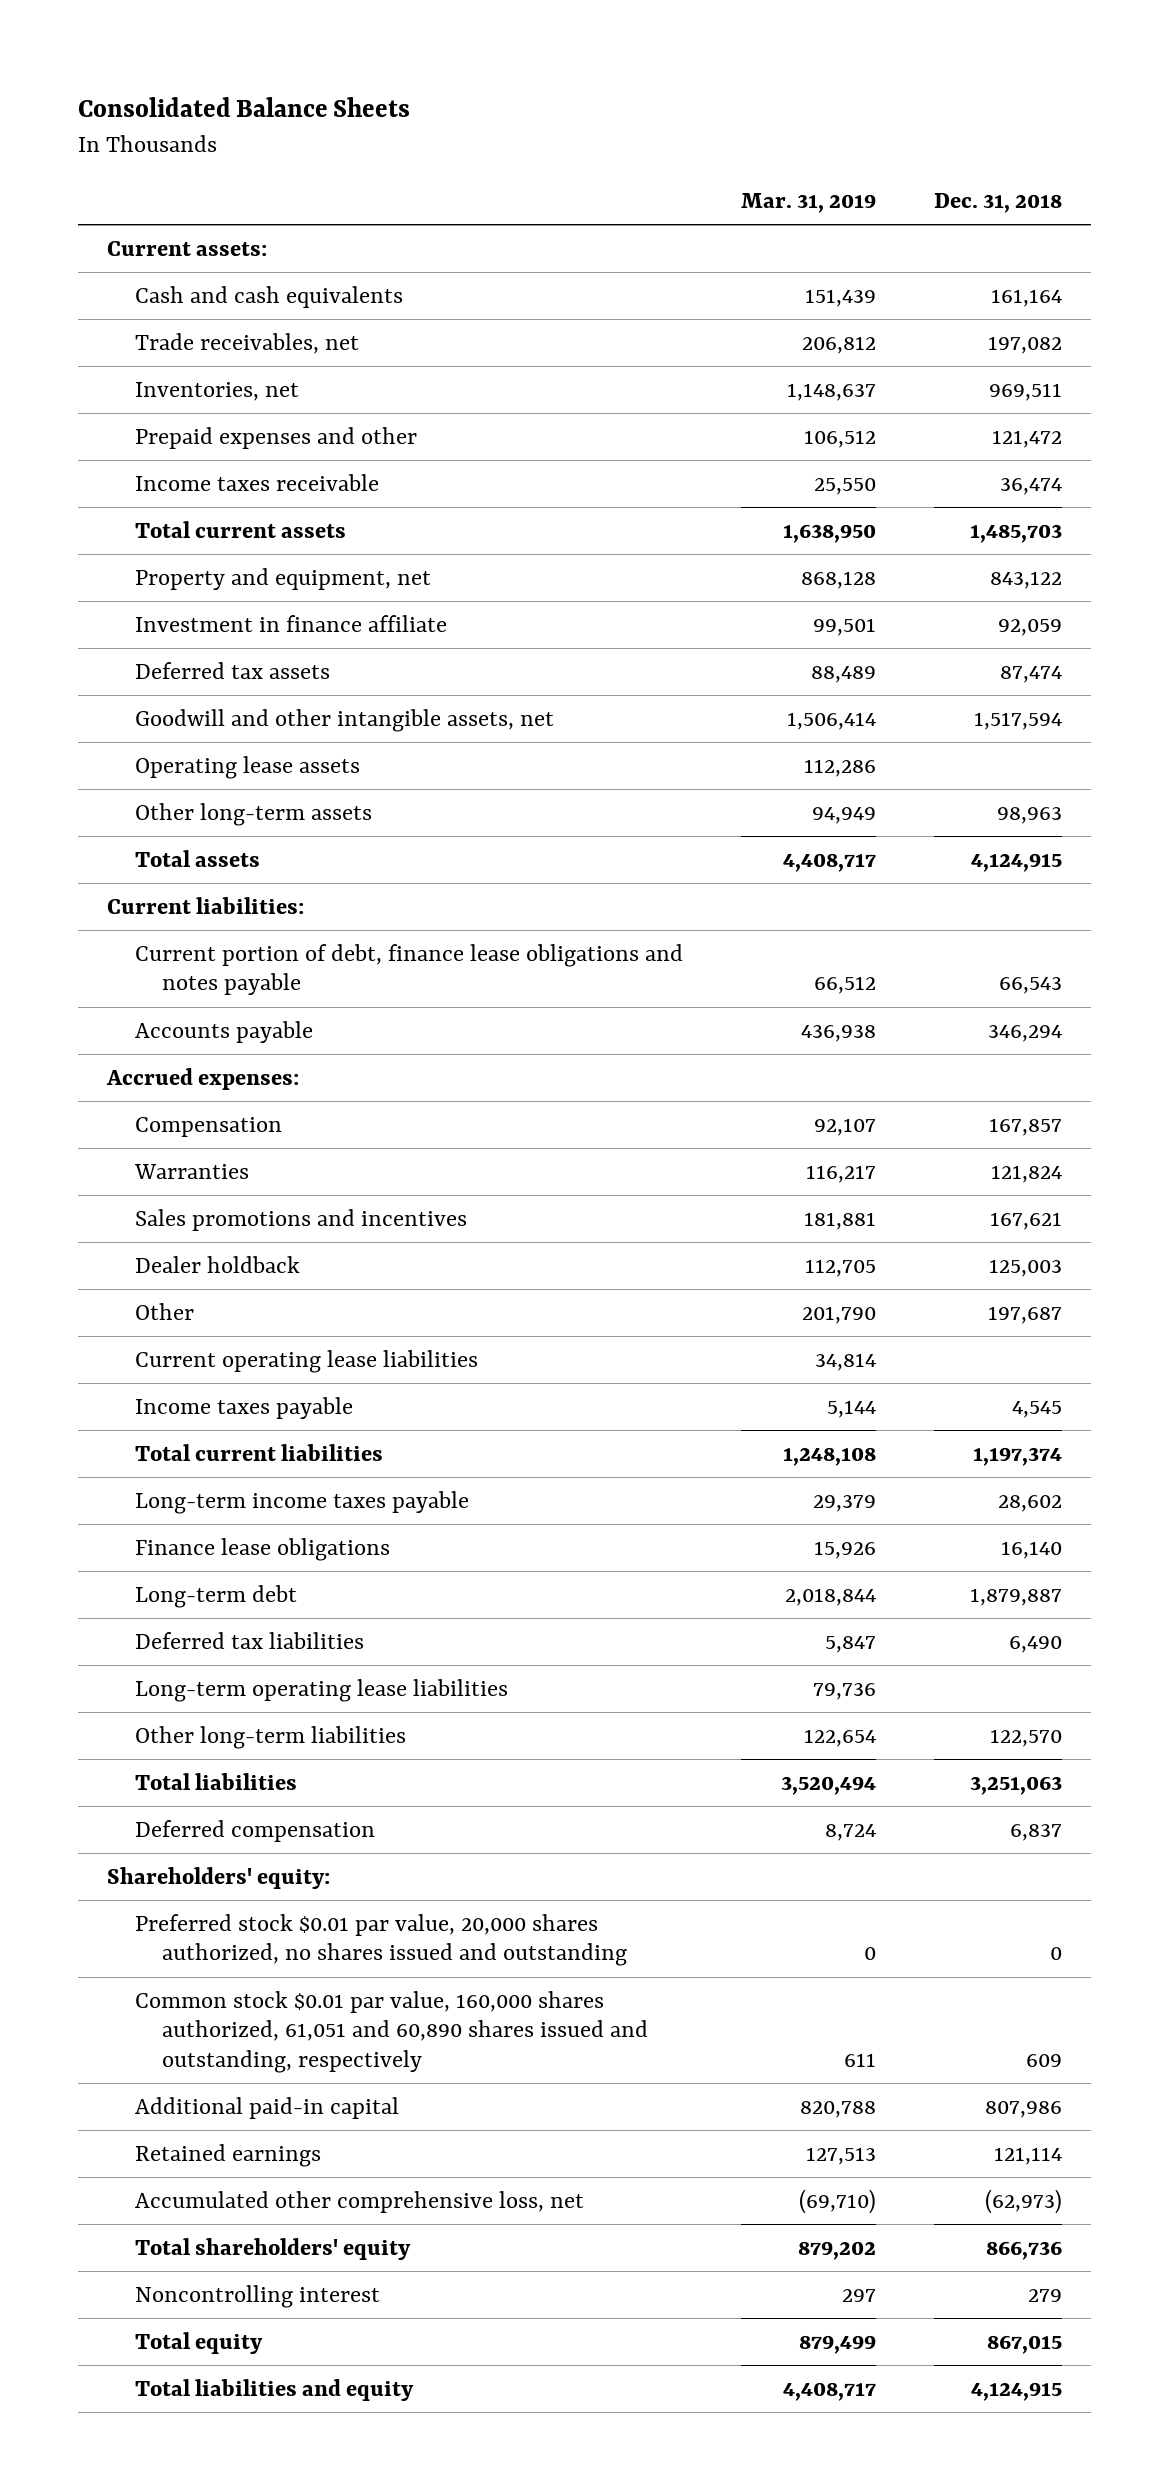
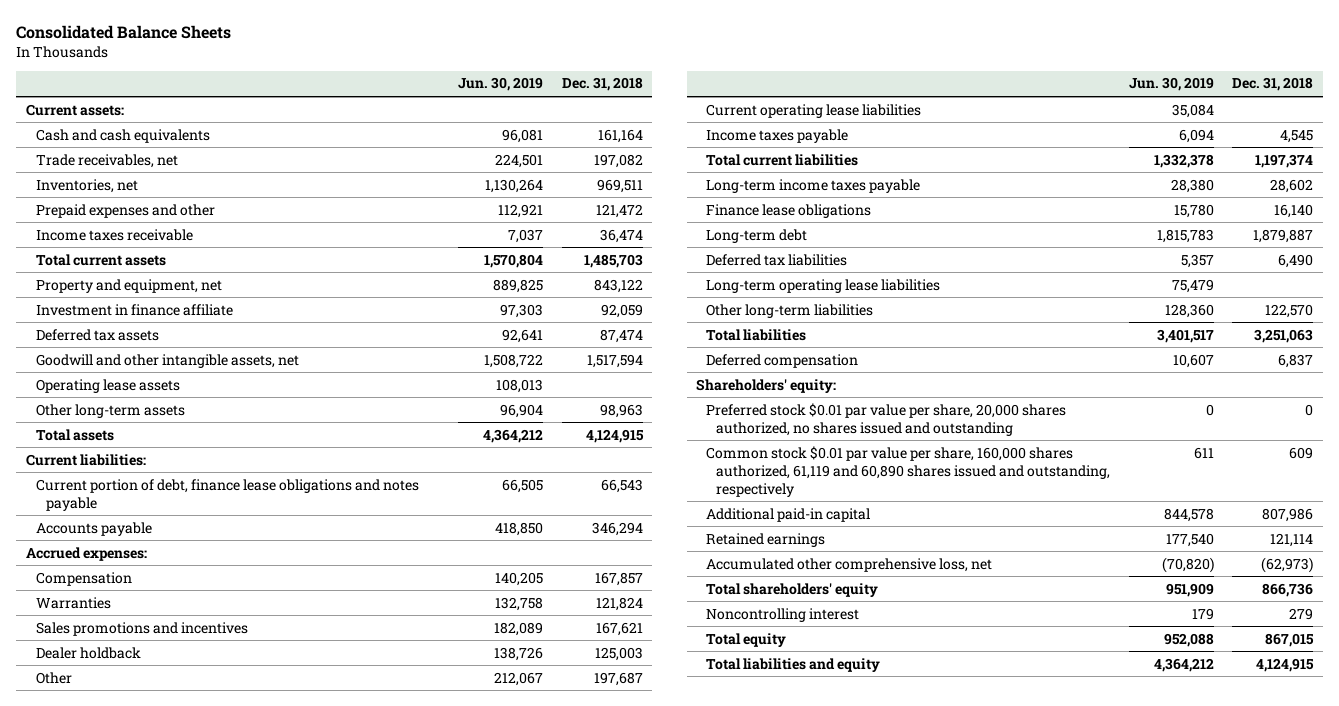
[740,192,876,213] Mar. 31, 2019 -> none
none -> [458,77,544,92] Jun. 30, 2019
[134,1913,628,1967] Preferred stock $0.01 par value, 20,000 shares authorized, no shares issued and outstanding -> [706,402,1067,436] Preferred stock $0.01 par value per share, 20,000 shares authorized, no shares issued and outstanding
[134,1990,649,2074] Common stock $0.01 par value, 160,000 shares authorized, 61,051 and 60,890 shares issued and outstanding, respectively -> [706,445,1111,497] Common stock $0.01 par value per share, 160,000 shares authorized, 61,119 and 60,890 shares issued and outstanding, respectively

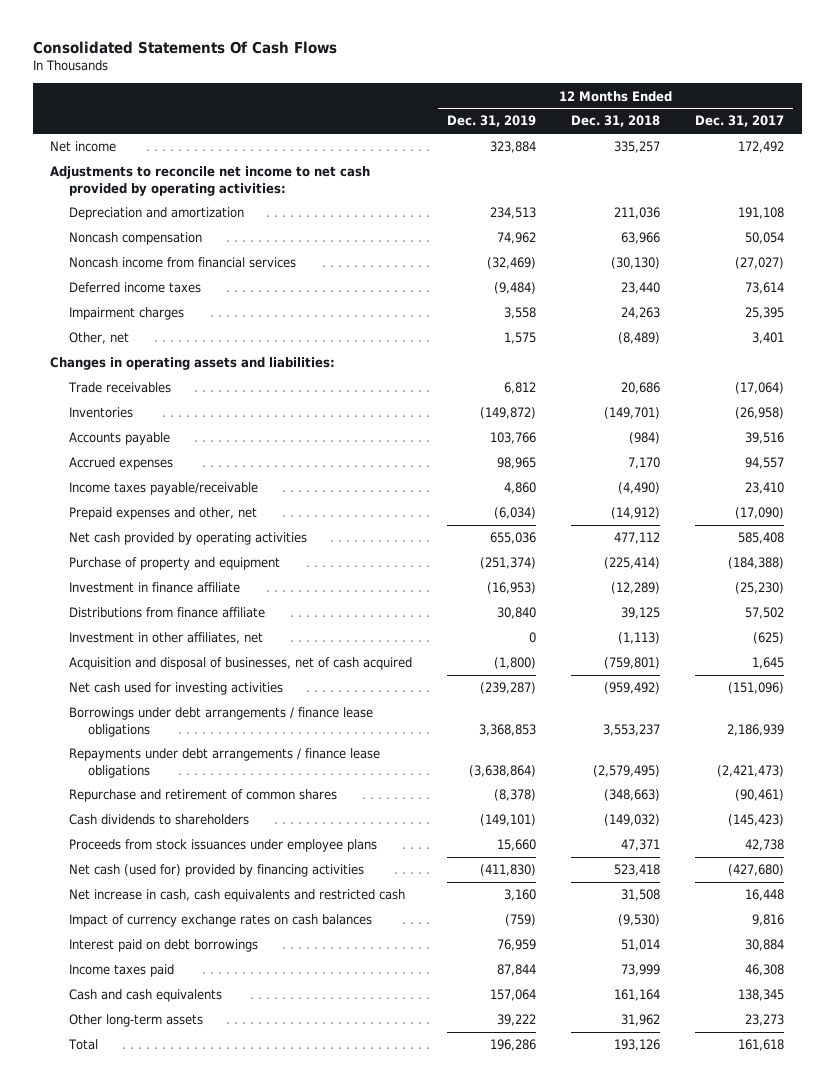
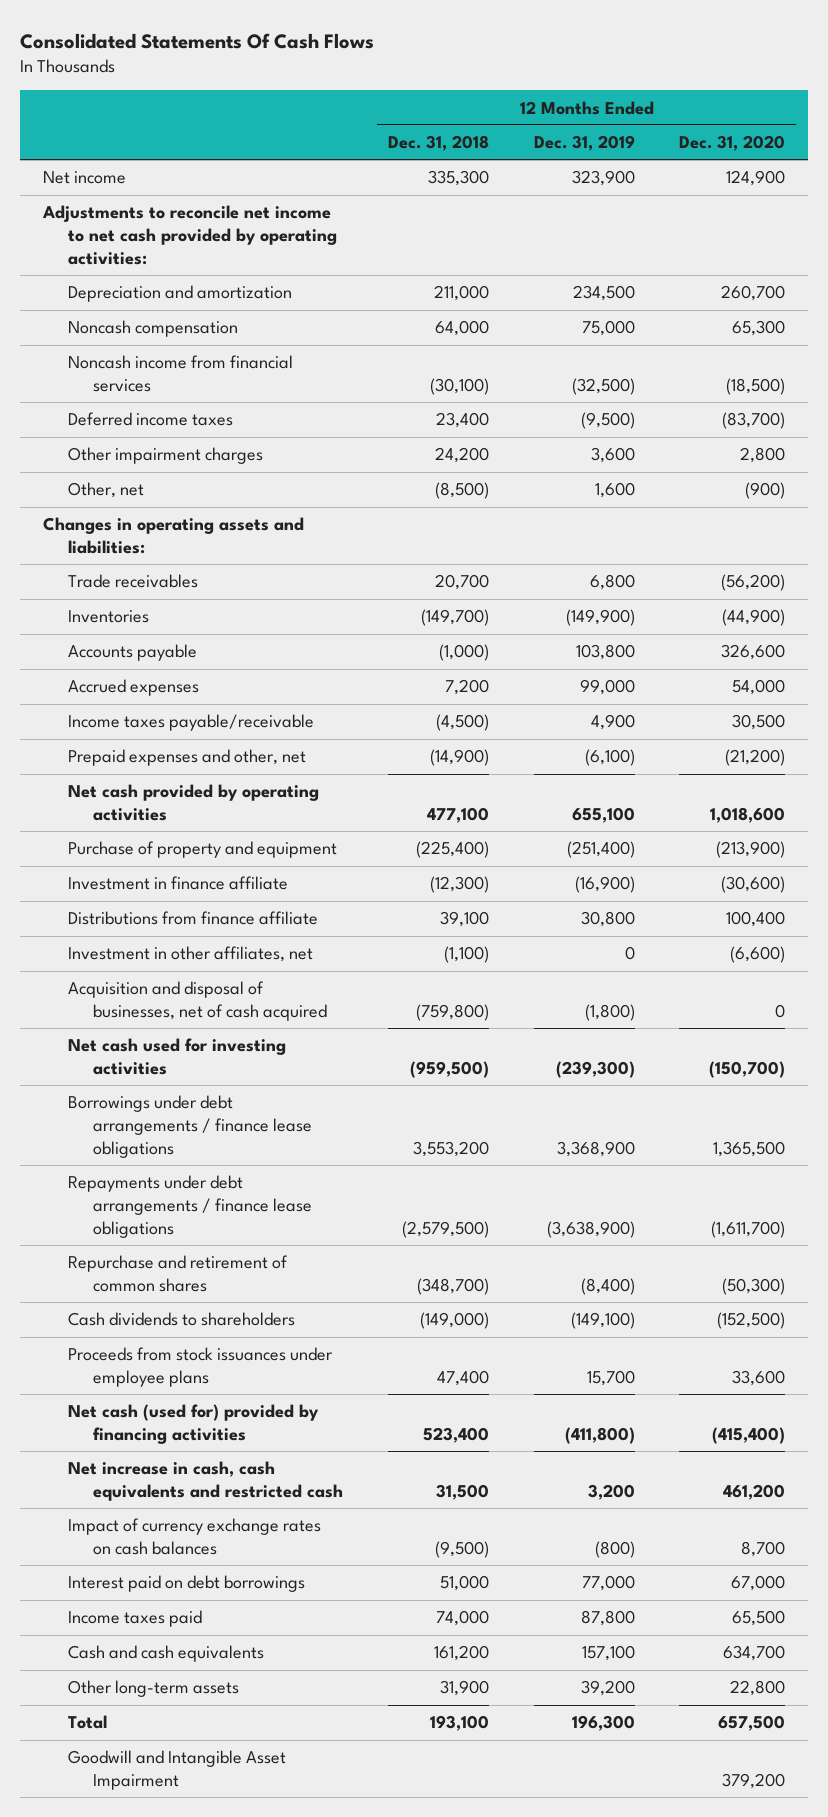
[695,115,785,128] Dec. 31, 2017 -> none
none -> [679,135,786,152] Dec. 31, 2020
[490,141,537,154] 323,884 -> [571,170,635,187] 323,900
[614,141,661,154] 335,257 -> [427,170,489,187] 335,300
[490,207,537,220] 234,513 -> [572,285,635,302] 234,500
[614,207,661,220] 211,036 -> [433,285,489,302] 211,000
[497,232,537,245] 74,962 -> [581,320,635,337] 75,000
[621,232,661,245] 63,966 -> [434,320,489,337] 64,000
[487,257,537,270] (32,469) -> [571,377,635,395] (32,500)
[611,257,661,270] (30,130) -> [429,377,489,395] (30,100)
[494,282,537,295] (9,484) -> [580,412,635,430] (9,500)
[621,282,661,295] 23,440 -> [435,412,489,429] 23,400
[69,307,185,321] Impairment charges -> [67,447,263,465] Other impairment charges
[504,307,537,320] 3,558 -> [590,447,635,464] 3,600
[621,307,661,320] 24,263 -> [434,447,489,464] 24,200
[504,332,537,345] 1,575 -> [594,482,635,499] 1,600
[618,332,661,345] (8,489) -> [434,482,489,500] (8,500)
[504,382,537,395] 6,812 -> [589,574,635,591] 6,800
[621,382,661,395] 20,686 -> [434,574,489,591] 20,700
[480,407,537,420] (149,872) -> [565,609,635,627] (149,900)
[604,407,661,420] (149,701) -> [420,609,489,627] (149,700)
[490,432,537,445] 103,766 -> [575,644,635,661] 103,800
[629,432,661,445] (984) -> [438,644,489,662] (1,000)
[497,457,537,470] 98,965 -> [579,679,635,696] 99,000
[628,457,661,470] 7,170 -> [444,679,489,696] 7,200
[504,482,537,495] 4,860 -> [590,714,635,731] 4,900
[618,482,661,495] (4,490) -> [435,714,489,732] (4,500)
[494,507,537,520] (6,034) -> [584,749,635,767] (6,100)
[611,507,661,520] (14,912) -> [429,749,489,767] (14,900)
[490,532,537,545] 655,036 -> [571,806,635,823] 655,100
[614,532,661,545] 477,112 -> [426,806,489,823] 477,100
[480,557,537,570] (251,374) -> [566,841,635,859] (251,400)
[604,557,661,570] (225,414) -> [415,841,489,859] (225,400)
[487,582,537,595] (16,953) -> [574,876,635,894] (16,900)
[611,582,661,595] (12,289) -> [429,876,489,894] (12,300)
[497,607,537,620] 30,840 -> [580,911,635,928] 30,800
[621,607,661,620] 39,125 -> [439,911,489,928] 39,100
[618,632,661,645] (1,113) -> [443,946,489,964] (1,100)
[604,657,661,670] (759,801) -> [415,1003,489,1021] (759,800)
[480,682,537,695] (239,287) -> [555,1060,635,1078] (239,300)
[604,682,661,695] (959,492) -> [409,1060,489,1078] (959,500)
[479,723,537,736] 3,368,853 -> [556,1140,635,1157] 3,368,900
[603,723,661,736] 3,553,237 -> [412,1140,489,1157] 3,553,200
[469,764,537,777] (3,638,864) -> [546,1220,635,1238] (3,638,900)
[593,764,661,777] (2,579,495) -> [401,1220,489,1238] (2,579,500)
[494,789,537,802] (8,378) -> [580,1277,635,1295] (8,400)
[604,789,661,802] (348,663) -> [416,1277,489,1295] (348,700)
[480,814,537,827] (149,101) -> [570,1312,635,1330] (149,100)
[604,814,661,827] (149,032) -> [419,1312,489,1330] (149,000)
[497,839,537,852] 15,660 -> [586,1369,635,1386] 15,700
[621,839,661,852] 47,371 -> [436,1369,489,1386] 47,400
[480,864,537,877] (411,830) -> [564,1426,635,1444] (411,800)
[614,864,661,877] 523,418 -> [422,1426,489,1443] 523,400
[504,889,537,902] 3,160 -> [587,1483,635,1500] 3,200
[621,889,661,902] 31,508 -> [435,1483,489,1500] 31,500
[505,914,537,927] (759) -> [594,1540,635,1558] (800)
[618,914,661,927] (9,530) -> [434,1540,489,1558] (9,500)
[497,939,537,952] 76,959 -> [581,1575,635,1592] 77,000
[621,939,661,952] 51,014 -> [439,1575,489,1592] 51,000
[497,964,537,977] 87,844 -> [580,1610,635,1627] 87,800
[621,964,661,977] 73,999 -> [435,1610,489,1627] 74,000
[490,989,537,1002] 157,064 -> [581,1645,635,1662] 157,100
[614,989,661,1002] 161,164 -> [433,1645,489,1662] 161,200
[497,1014,537,1027] 39,222 -> [580,1680,635,1697] 39,200
[621,1014,661,1027] 31,962 -> [439,1680,489,1697] 31,900
[490,1039,537,1052] 196,286 -> [571,1715,635,1732] 196,300
[614,1039,661,1052] 193,126 -> [429,1715,489,1732] 193,100
none -> [67,1750,286,1790] Goodwill and Intangible Asset Impairment

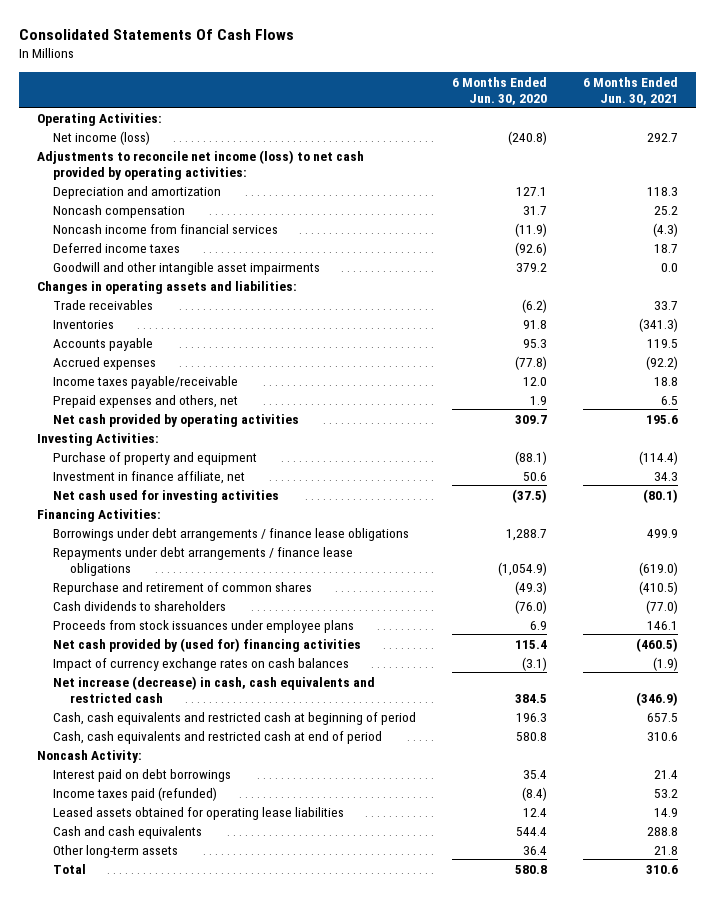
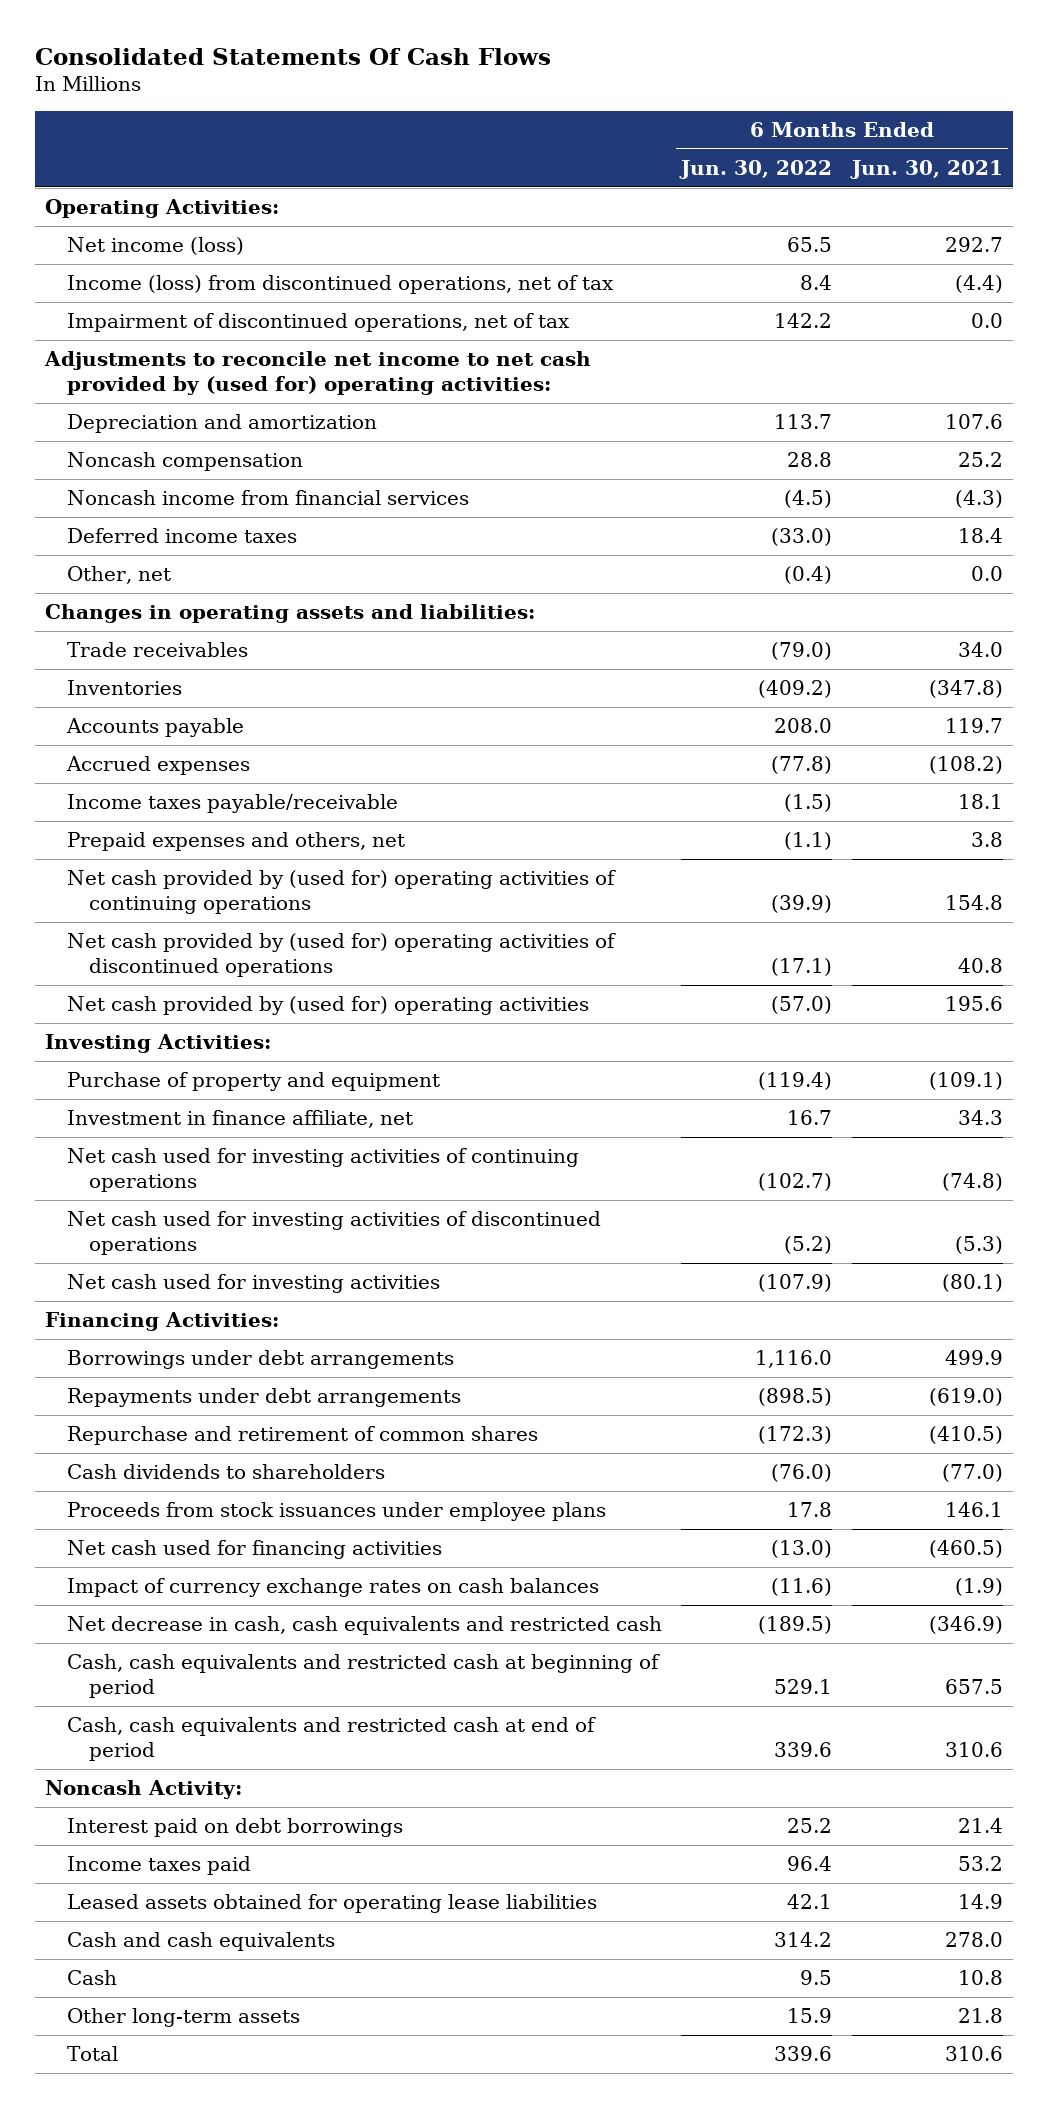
[452,76,548,105] 6 Months Ended Jun. 30, 2020 -> none
none -> [679,160,833,180] Jun. 30, 2022
none -> [66,275,614,295] Income (loss) from discontinued operations, net of tax
none -> [66,313,570,333] Impairment of discontinued operations, net of tax
[36,149,364,180] Adjustments to reconcile net income (loss) to net cash provided by operating activities: -> [43,351,591,396] Adjustments to reconcile net income to net cash provided by (used for) operating activities:
[647,186,679,196] 118.3 -> [945,414,1004,430] 107.6
[53,261,321,275] Goodwill and other intangible asset impairments -> none
[654,243,679,253] 18.7 -> [958,528,1004,544] 18.4
none -> [66,566,171,585] Other, net
[654,300,679,310] 33.7 -> [958,642,1004,658] 34.0
[639,317,679,332] (341.3) -> [929,680,1004,699] (347.8)
[647,338,679,348] 119.5 -> [945,718,1004,734] 119.7
[646,355,679,370] (92.2) -> [929,756,1004,775] (108.2)
[654,376,679,386] 18.8 -> [958,794,1004,810] 18.1
[661,395,679,405] 6.5 -> [971,832,1004,848] 3.8
none -> [66,870,616,915] Net cash provided by (used for) operating activities of continuing operations
none -> [66,933,616,978] Net cash provided by (used for) operating activities of discontinued operations
[53,413,300,427] Net cash provided by operating activities -> [66,996,589,1016] Net cash provided by (used for) operating activities
[639,450,679,465] (114.4) -> [929,1072,1004,1091] (109.1)
none -> [66,1148,579,1193] Net cash used for investing activities of continuing operations
none -> [66,1211,601,1256] Net cash used for investing activities of discontinued operations
[53,527,410,541] Borrowings under debt arrangements / finance lease obligations -> [66,1350,454,1370] Borrowings under debt arrangements
[53,546,354,576] Repayments under debt arrangements / finance lease obligations -> [66,1388,461,1408] Repayments under debt arrangements
[53,637,362,652] Net cash provided by (used for) financing activities -> [66,1540,442,1560] Net cash used for financing activities
[53,675,376,703] Net increase (decrease) in cash, cash equivalents and restricted cash -> [66,1616,662,1636] Net decrease in cash, cash equivalents and restricted cash
[53,786,218,801] Income taxes paid (refunded) -> [66,1856,251,1876] Income taxes paid
[647,826,679,836] 288.8 -> [945,1932,1004,1948] 278.0
none -> [66,1970,117,1986] Cash

